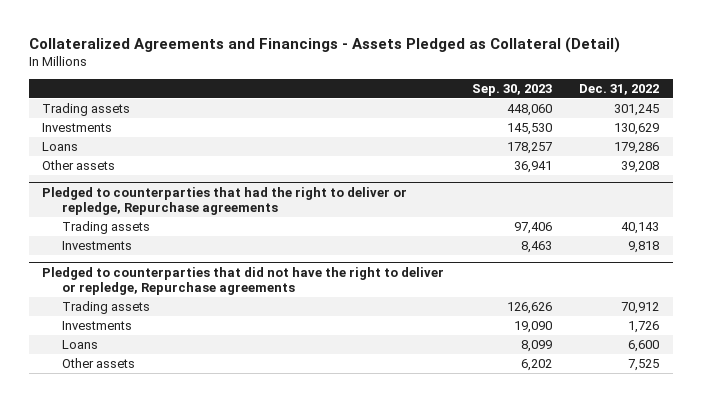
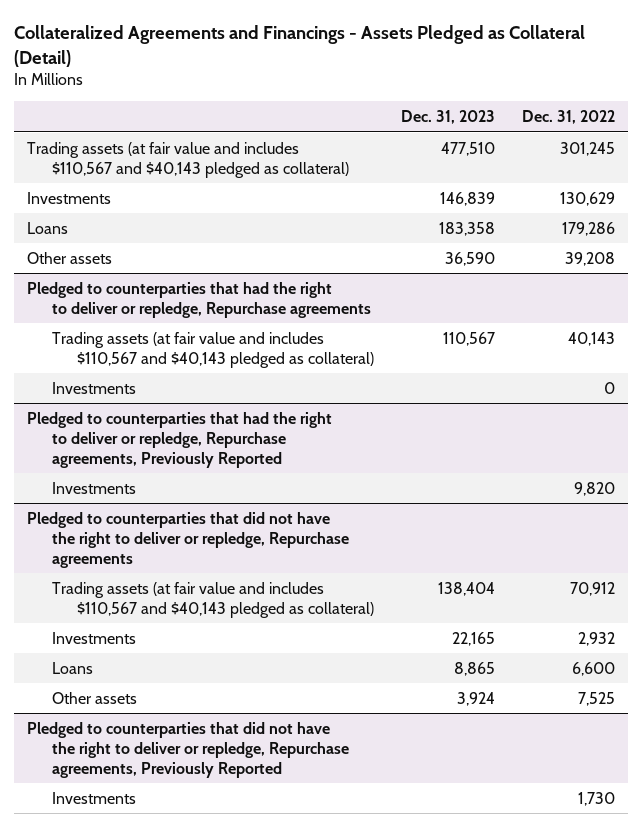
[471,83,552,96] Sep. 30, 2023 -> none
none -> [400,110,495,125] Dec. 31, 2023
[42,103,131,117] Trading assets -> [27,141,350,178] Trading assets (at fair value and includes $110,567 and $40,143 pledged as collateral)
[62,221,151,235] Trading assets -> [52,331,374,368] Trading assets (at fair value and includes $110,567 and $40,143 pledged as collateral)
[628,241,660,254] 9,818 -> [603,381,615,394] 0
none -> [27,411,333,468] Pledged to counterparties that had the right to deliver or repledge, Repurchase agreements, Previously Reported
none -> [52,481,137,494] Investments
[62,301,151,315] Trading assets -> [52,581,374,618] Trading assets (at fair value and includes $110,567 and $40,143 pledged as collateral)
[628,321,660,334] 1,726 -> [577,631,615,646] 2,932
none -> [27,721,350,778] Pledged to counterparties that did not have the right to deliver or repledge, Repurchase agreements, Previously Reported
none -> [52,791,137,804] Investments

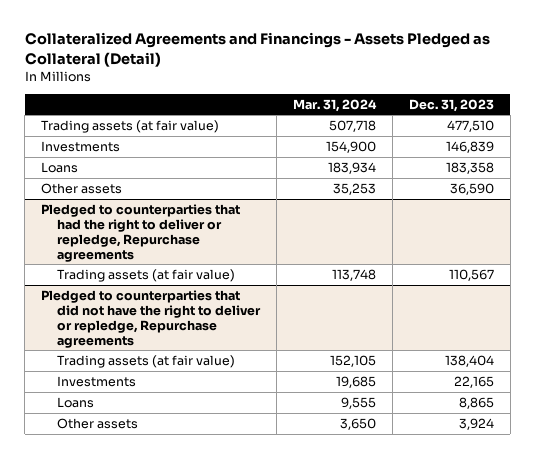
[521,110,615,125] Dec. 31, 2022 -> none
none -> [292,98,377,112] Mar. 31, 2024
[27,141,350,178] Trading assets (at fair value and includes $110,567 and $40,143 pledged as collateral) -> [41,119,220,133] Trading assets (at fair value)
[52,381,137,394] Investments -> none
[27,411,333,468] Pledged to counterparties that had the right to deliver or repledge, Repurchase agreements, Previously Reported -> none
[52,481,137,494] Investments -> none
[52,331,374,368] Trading assets (at fair value and includes $110,567 and $40,143 pledged as collateral) -> [56,268,235,282] Trading assets (at fair value)
[52,581,374,618] Trading assets (at fair value and includes $110,567 and $40,143 pledged as collateral) -> [56,354,235,368] Trading assets (at fair value)
[27,721,350,778] Pledged to counterparties that did not have the right to deliver or repledge, Repurchase agreements, Previously Reported -> none
[52,791,137,804] Investments -> none

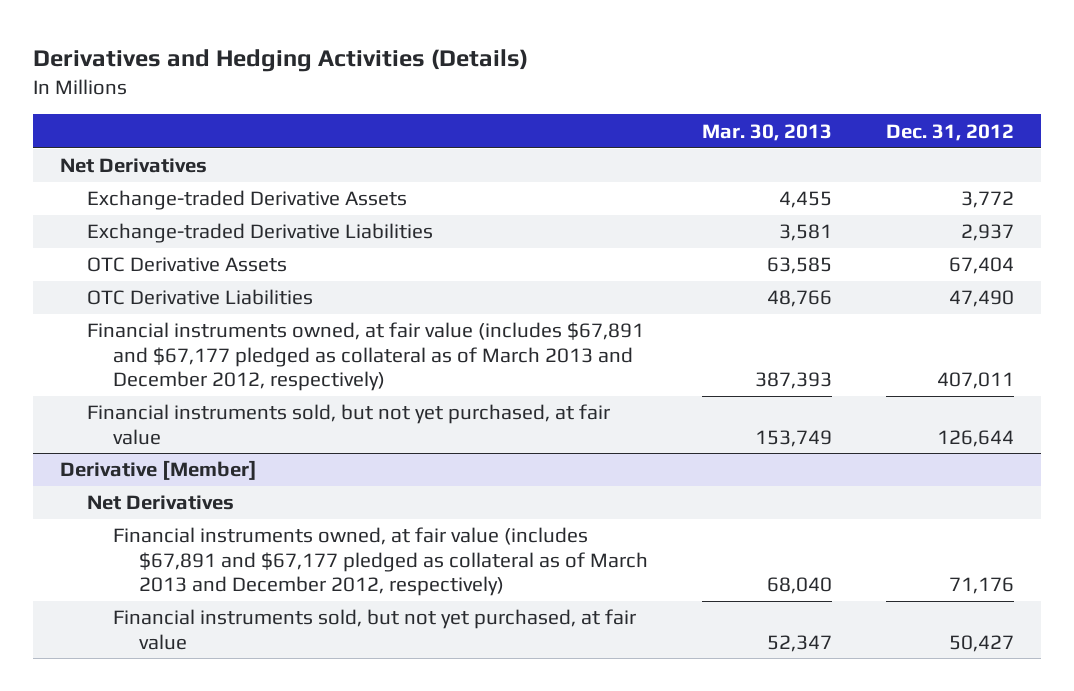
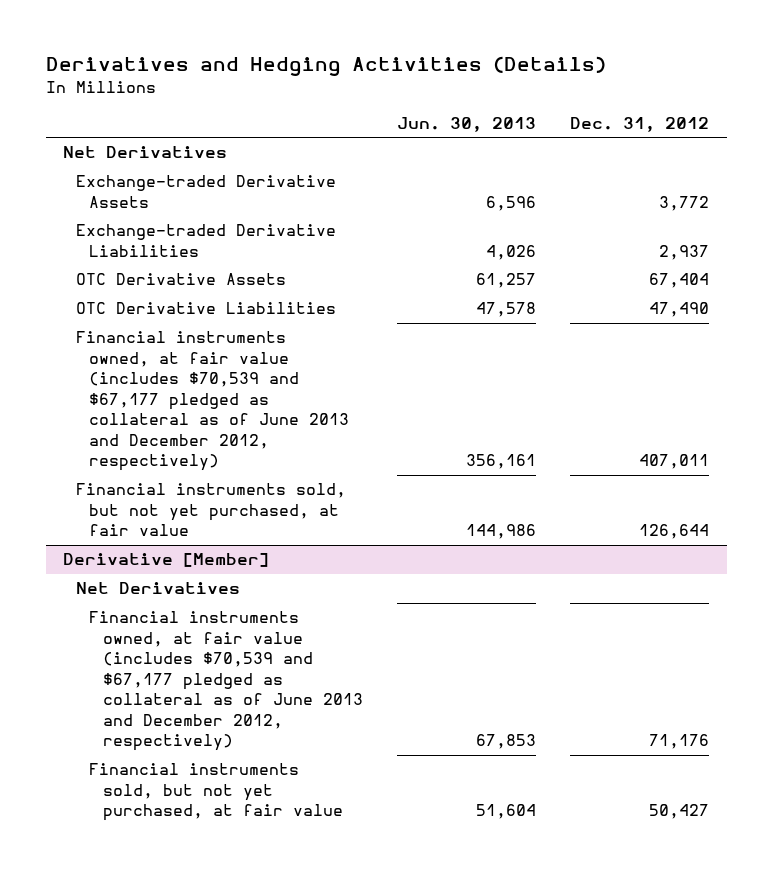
[702,123,833,141] Mar. 30, 2013 -> none
none -> [397,117,537,133] Jun. 30, 2013
[86,322,644,391] Financial instruments owned, at fair value (includes $67,891 and $67,177 pledged as collateral as of March 2013 and December 2012, respectively) -> [76,331,350,472] Financial instruments owned, at fair value (includes $70,539 and $67,177 pledged as collateral as of June 2013 and December 2012, respectively)
[112,527,649,596] Financial instruments owned, at fair value (includes $67,891 and $67,177 pledged as collateral as of March 2013 and December 2012, respectively) -> [89,611,363,752] Financial instruments owned, at fair value (includes $70,539 and $67,177 pledged as collateral as of June 2013 and December 2012, respectively)

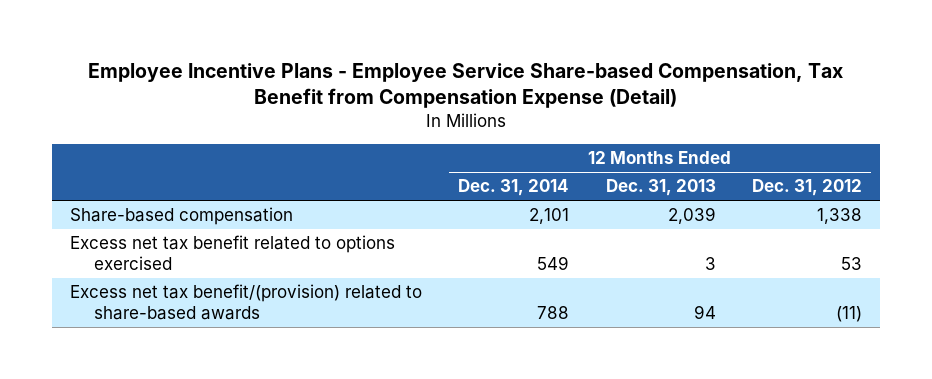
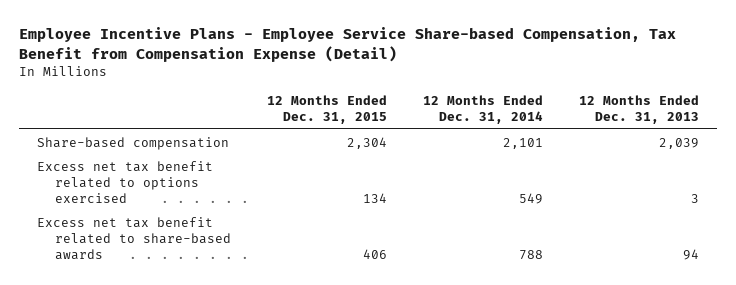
[752,179,863,197] Dec. 31, 2012 -> none
none -> [266,95,387,125] 12 Months Ended Dec. 31, 2015
[70,284,423,321] Excess net tax benefit/(provision) related to share-based awards -> [37,216,232,260] Excess net tax benefit related to share-based awards

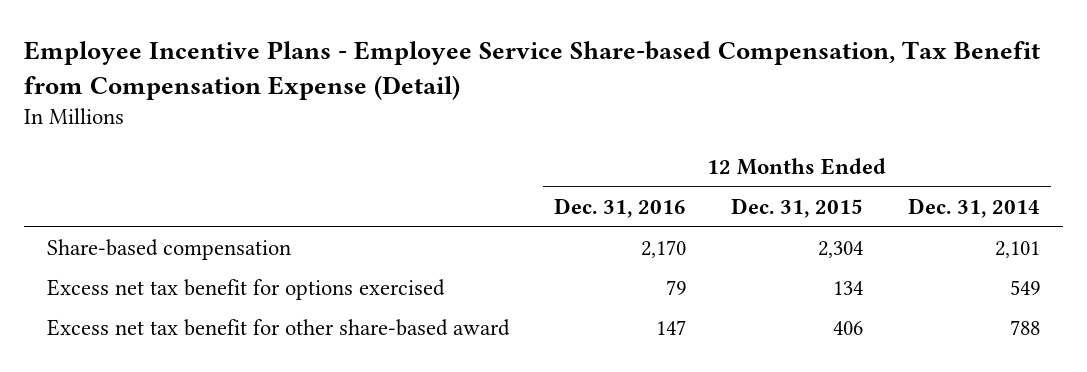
[578,95,699,125] 12 Months Ended Dec. 31, 2013 -> none
none -> [553,198,686,219] Dec. 31, 2016
[37,160,214,203] Excess net tax benefit related to options exercised -> [46,279,445,301] Excess net tax benefit for options exercised
[37,216,232,260] Excess net tax benefit related to share-based awards -> [46,319,510,337] Excess net tax benefit for other share-based award

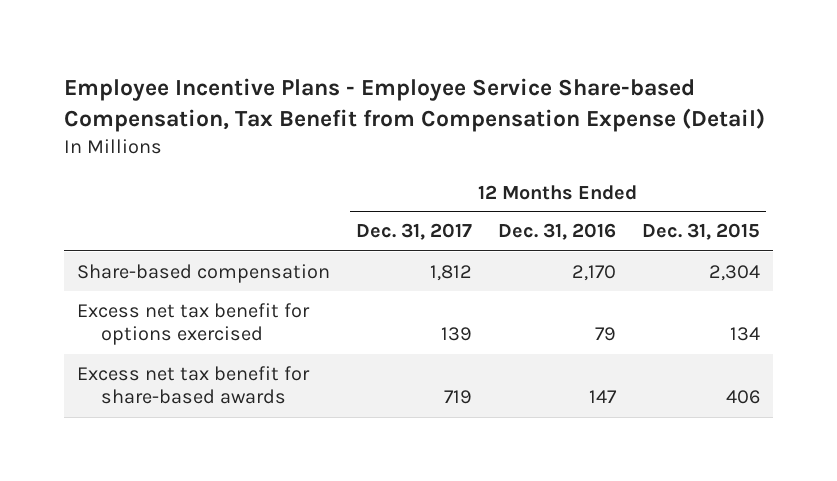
[908,198,1041,219] Dec. 31, 2014 -> none
none -> [356,223,473,241] Dec. 31, 2017
[46,319,510,337] Excess net tax benefit for other share-based award -> [77,365,311,405] Excess net tax benefit for share-based awards

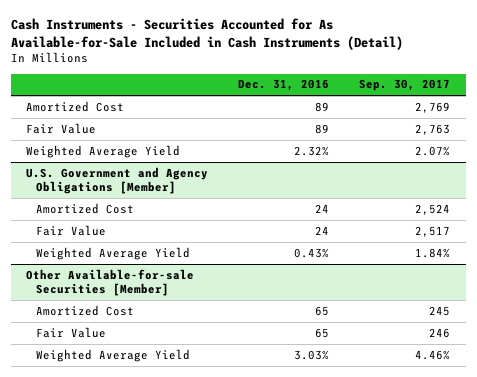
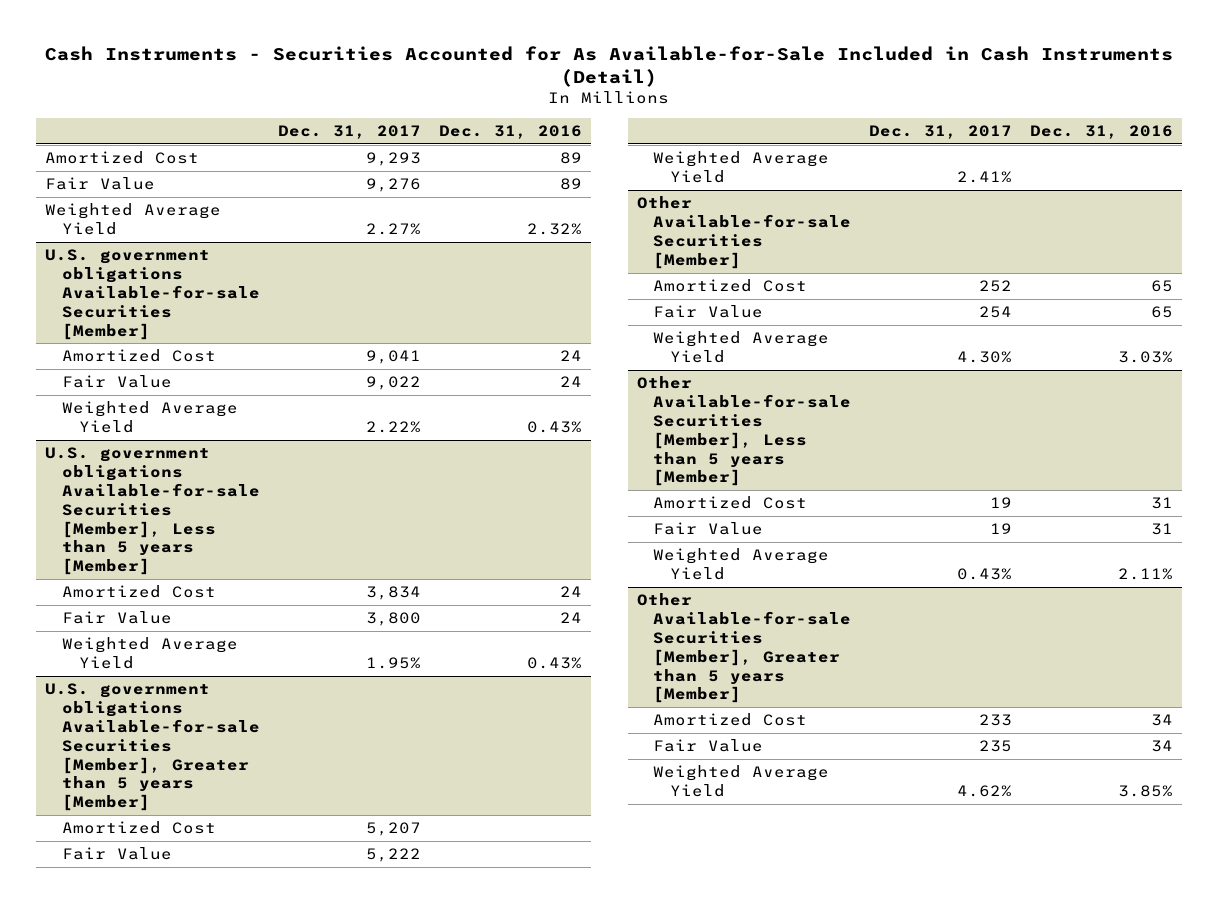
[359,79,451,92] Sep. 30, 2017 -> none
none -> [277,125,421,140] Dec. 31, 2017
[26,166,209,194] U.S. Government and Agency Obligations [Member] -> none
none -> [45,249,260,340] U.S. government obligations Available-for-sale Securities [Member]
none -> [45,447,260,576] U.S. government obligations Available-for-sale Securities [Member], Less than 5 years [Member]
none -> [61,585,216,599] Amortized Cost
none -> [61,611,172,625] Fair Value
none -> [61,637,238,670] Weighted Average Yield
none -> [45,683,260,812] U.S. government obligations Available-for-sale Securities [Member], Greater than 5 years [Member]
none -> [61,821,216,835] Amortized Cost
none -> [61,847,172,861] Fair Value
none -> [653,151,830,184] Weighted Average Yield
none -> [636,376,852,487] Other Available-for-sale Securities [Member], Less than 5 years [Member]
none -> [653,496,808,510] Amortized Cost
none -> [653,522,764,536] Fair Value
none -> [653,548,830,581] Weighted Average Yield
none -> [636,593,852,704] Other Available-for-sale Securities [Member], Greater than 5 years [Member]
none -> [653,713,808,727] Amortized Cost
none -> [653,739,764,753] Fair Value
none -> [653,765,830,798] Weighted Average Yield

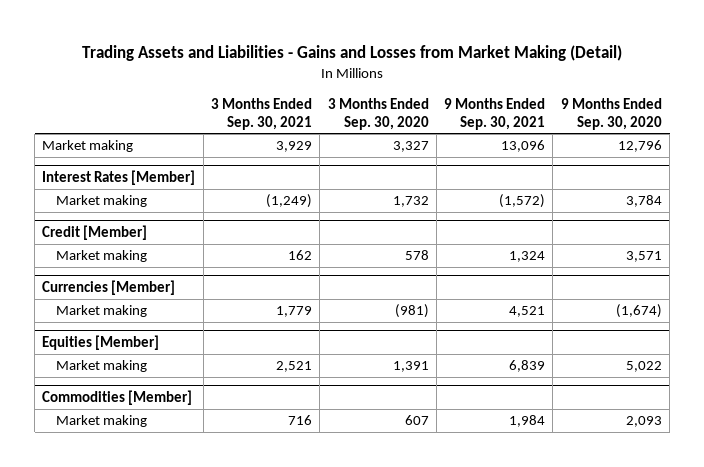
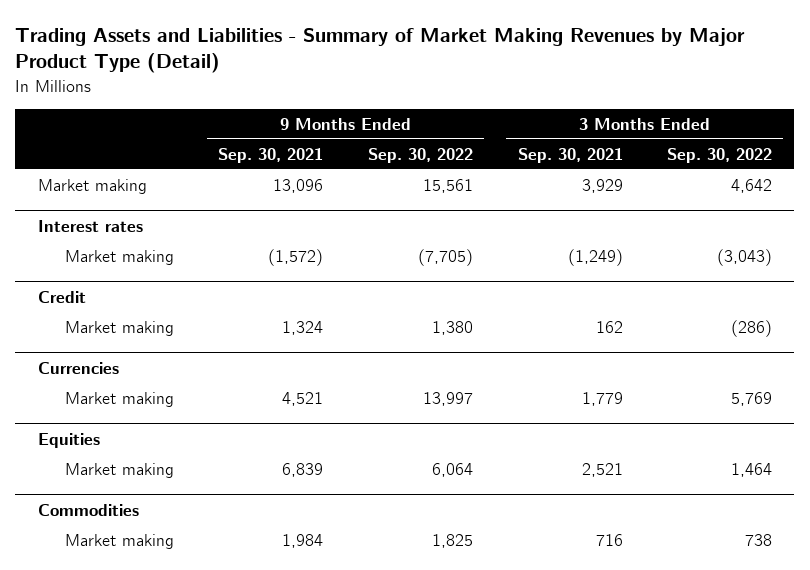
[82,44,623,61] Trading Assets and Liabilities - Gains and Losses from Market Making (Detail) -> [15,27,746,74] Trading Assets and Liabilities - Summary of Market Making Revenues by Major Product Type (Detail)
[327,97,429,130] 3 Months Ended Sep. 30, 2020 -> none
[560,97,662,130] 9 Months Ended Sep. 30, 2020 -> none
none -> [368,147,474,163] Sep. 30, 2022
none -> [667,147,773,163] Sep. 30, 2022
[42,170,196,186] Interest Rates [Member] -> [37,219,143,232] Interest rates
[42,225,148,241] Credit [Member] -> [37,290,86,303] Credit
[42,280,176,296] Currencies [Member] -> [37,361,119,374] Currencies
[42,335,160,351] Equities [Member] -> [37,432,100,448] Equities
[42,390,193,406] Commodities [Member] -> [37,503,139,516] Commodities

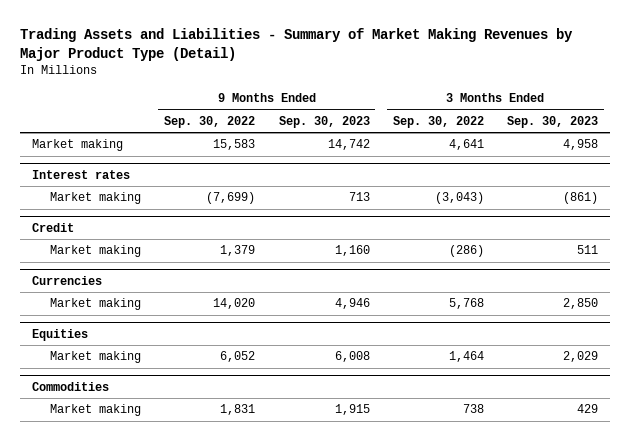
[218,147,324,163] Sep. 30, 2021 -> none
[517,147,623,163] Sep. 30, 2021 -> none
none -> [278,115,370,128] Sep. 30, 2023
none -> [507,115,599,128] Sep. 30, 2023
[423,178,474,193] 15,561 -> [213,139,256,151] 15,583
[731,178,773,193] 4,642 -> [448,139,484,151] 4,641
[418,248,474,266] (7,705) -> [206,192,256,205] (7,699)
[432,320,474,335] 1,380 -> [220,245,256,257] 1,379
[423,391,474,406] 13,997 -> [213,298,256,310] 14,020
[731,391,773,406] 5,769 -> [448,298,484,310] 5,768
[432,462,474,477] 6,064 -> [220,351,256,363] 6,052
[432,533,474,548] 1,825 -> [220,404,256,416] 1,831

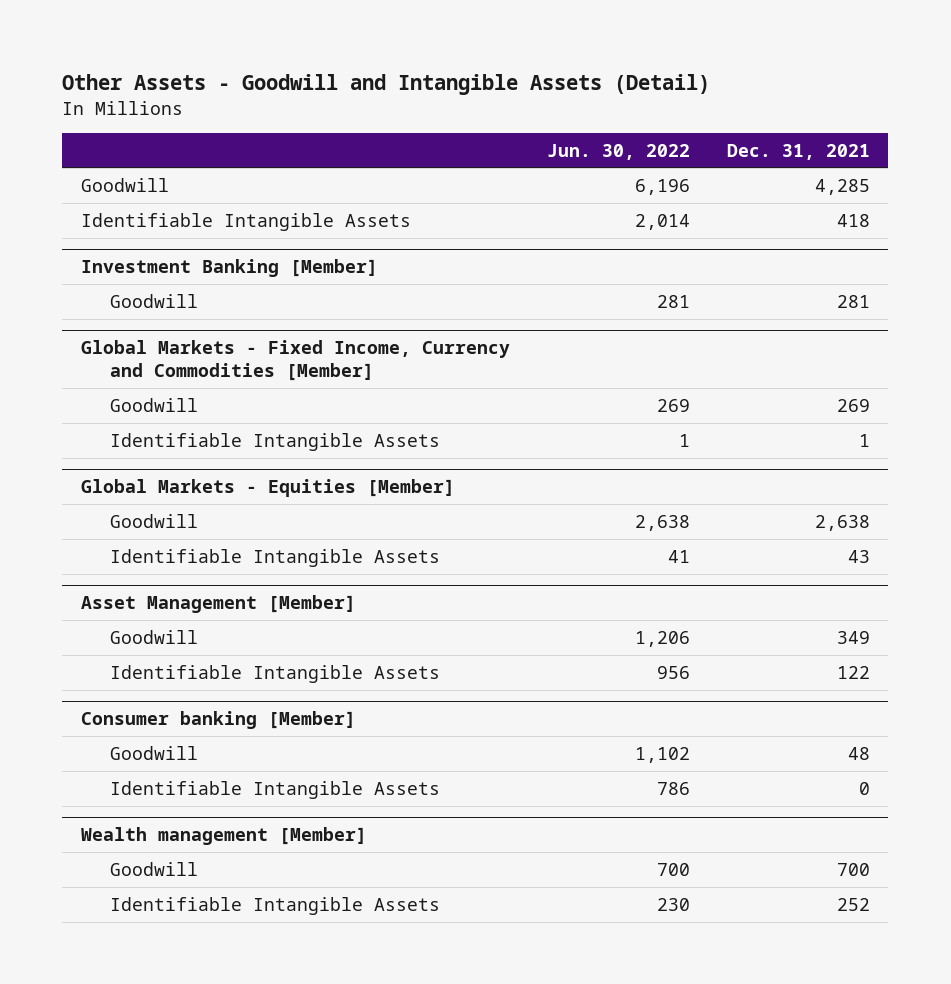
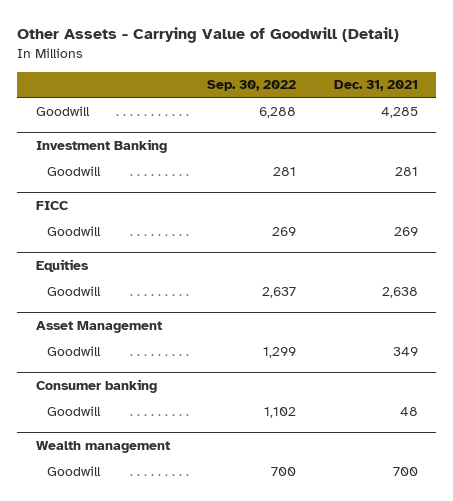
[62,74,711,96] Other Assets - Goodwill and Intangible Assets (Detail) -> [17,26,400,43] Other Assets - Carrying Value of Goodwill (Detail)
[546,143,690,160] Jun. 30, 2022 -> none
none -> [207,80,297,92] Sep. 30, 2022
[80,212,411,231] Identifiable Intangible Assets -> none
[80,259,378,278] Investment Banking [Member] -> [35,139,167,154] Investment Banking
[80,340,510,381] Global Markets - Fixed Income, Currency and Commodities [Member] -> [35,201,69,211] FICC
[109,432,440,451] Identifiable Intangible Assets -> none
[80,479,455,498] Global Markets - Equities [Member] -> [35,259,89,273] Equities
[109,548,440,567] Identifiable Intangible Assets -> none
[80,595,356,614] Asset Management [Member] -> [35,321,162,334] Asset Management
[109,664,440,683] Identifiable Intangible Assets -> none
[80,711,356,730] Consumer banking [Member] -> [35,379,157,394] Consumer banking
[109,780,440,799] Identifiable Intangible Assets -> none
[80,827,367,846] Wealth management [Member] -> [35,441,170,454] Wealth management
[109,896,440,915] Identifiable Intangible Assets -> none

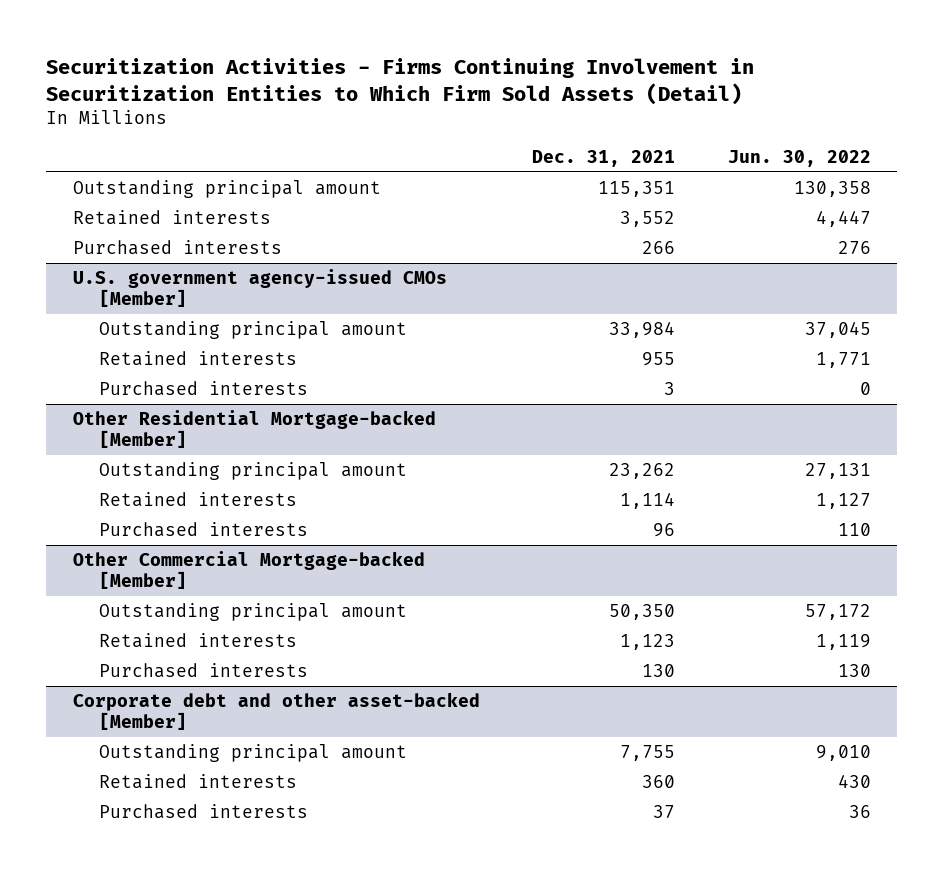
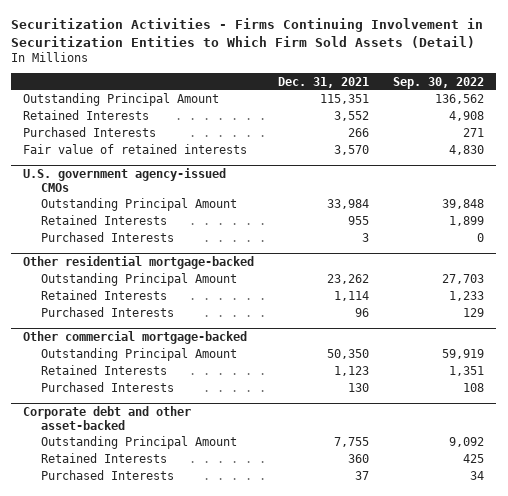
[727,150,871,168] Jun. 30, 2022 -> none
none -> [393,76,485,89] Sep. 30, 2022
[72,180,381,199] Outstanding principal amount -> [23,93,220,107] Outstanding Principal Amount
[72,210,271,226] Retained interests -> [23,110,150,121] Retained Interests
[72,240,282,256] Purchased interests -> [23,127,157,138] Purchased Interests
none -> [23,144,248,155] Fair value of retained interests
[72,269,447,308] U.S. government agency-issued CMOs [Member] -> [23,168,227,193] U.S. government agency-issued CMOs
[99,321,408,340] Outstanding principal amount -> [40,198,237,212] Outstanding Principal Amount
[99,351,298,367] Retained interests -> [40,215,167,226] Retained Interests
[99,381,309,397] Purchased interests -> [40,232,174,243] Purchased Interests
[72,410,436,449] Other Residential Mortgage-backed [Member] -> [23,256,255,270] Other residential mortgage-backed
[99,462,408,481] Outstanding principal amount -> [40,273,237,287] Outstanding Principal Amount
[99,492,298,508] Retained interests -> [40,290,167,301] Retained Interests
[99,522,309,538] Purchased interests -> [40,307,174,318] Purchased Interests
[72,551,425,590] Other Commercial Mortgage-backed [Member] -> [23,331,248,345] Other commercial mortgage-backed
[99,603,408,622] Outstanding principal amount -> [40,348,237,362] Outstanding Principal Amount
[99,633,298,649] Retained interests -> [40,365,167,376] Retained Interests
[99,663,309,679] Purchased interests -> [40,382,174,393] Purchased Interests
[72,692,480,731] Corporate debt and other asset-backed [Member] -> [23,406,192,431] Corporate debt and other asset-backed
[99,744,408,763] Outstanding principal amount -> [40,436,237,450] Outstanding Principal Amount
[99,774,298,790] Retained interests -> [40,453,167,464] Retained Interests
[99,804,309,820] Purchased interests -> [40,470,174,481] Purchased Interests

